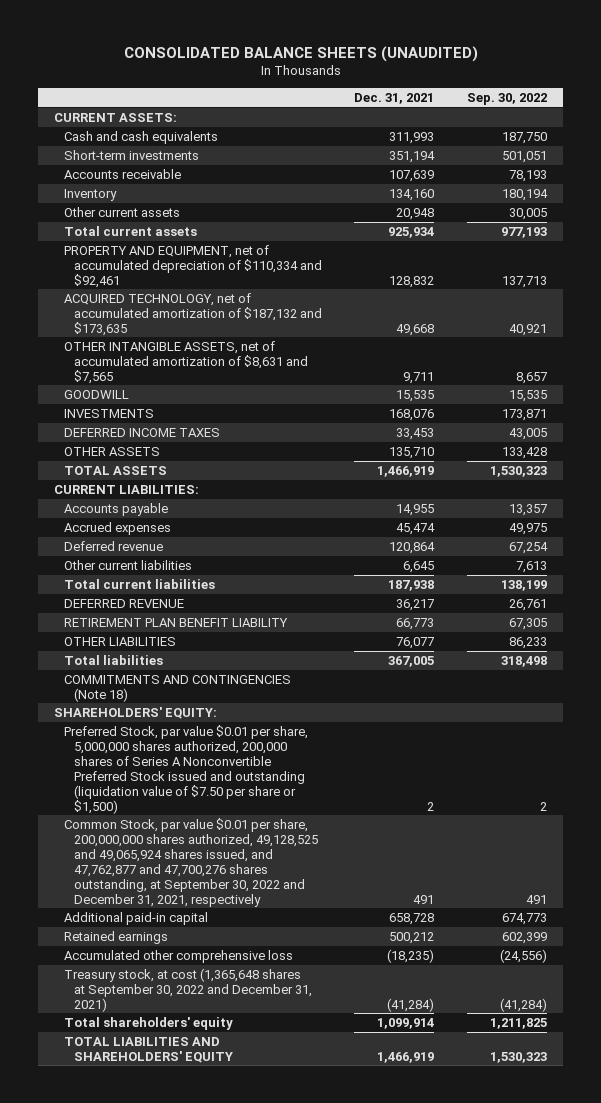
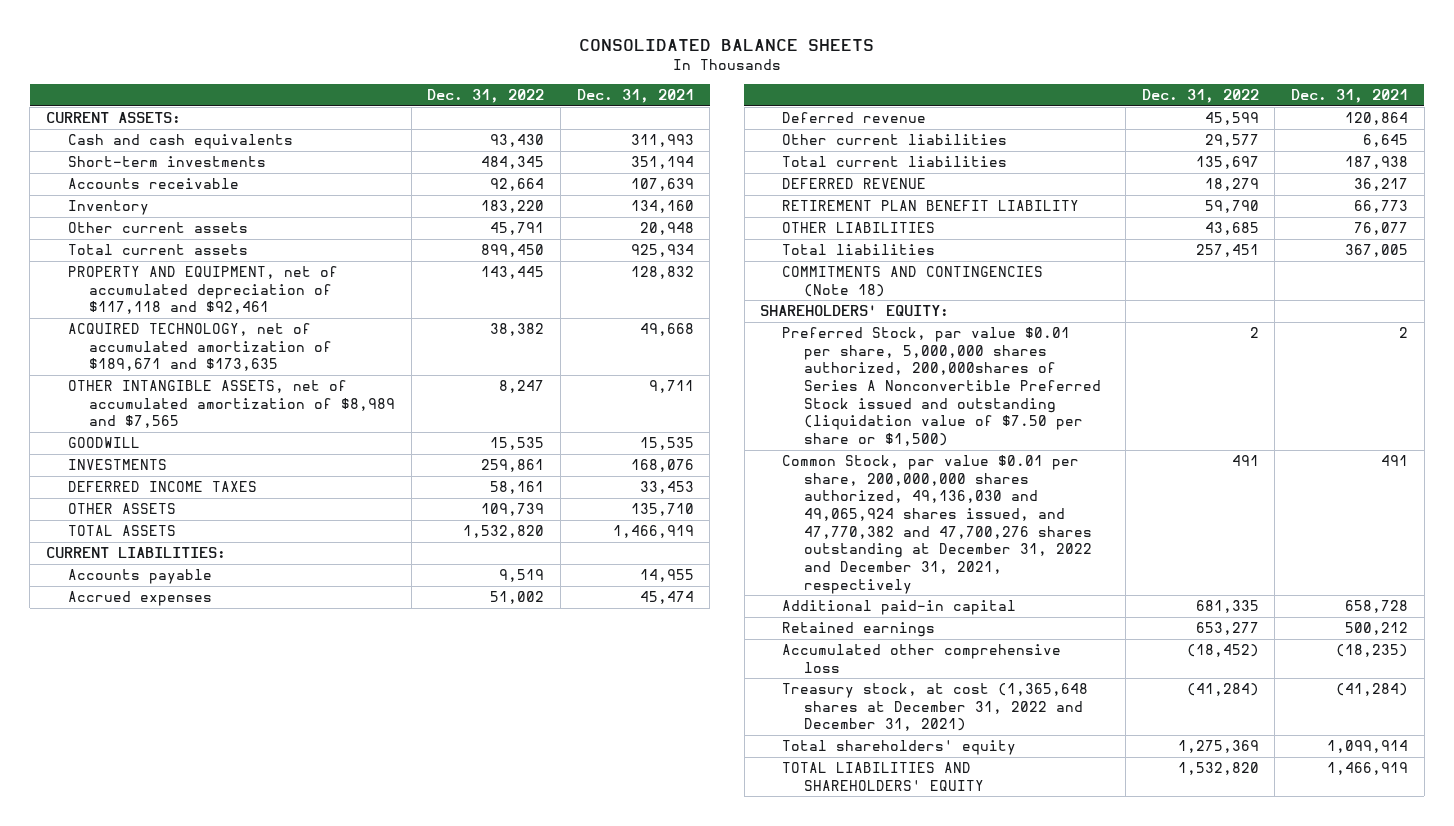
[123,45,478,62] CONSOLIDATED BALANCE SHEETS (UNAUDITED) -> [579,39,875,52] CONSOLIDATED BALANCE SHEETS
[466,93,547,106] Sep. 30, 2022 -> none
none -> [427,89,545,104] Dec. 31, 2022
[63,244,322,288] PROPERTY AND EQUIPMENT, net of accumulated depreciation of $110,334 and $92,461 -> [67,266,338,315] PROPERTY AND EQUIPMENT, net of accumulated depreciation of $117,118 and $92,461
[63,292,322,336] ACQUIRED TECHNOLOGY, net of accumulated amortization of $187,132 and $173,635 -> [67,323,333,372] ACQUIRED TECHNOLOGY, net of accumulated amortization of $189,671 and $173,635
[63,340,308,384] OTHER INTANGIBLE ASSETS, net of accumulated amortization of $8,631 and $7,565 -> [67,380,396,429] OTHER INTANGIBLE ASSETS, net of accumulated amortization of $8,989 and $7,565
[63,724,308,814] Preferred Stock, par value $0.01 per share, 5,000,000 shares authorized, 200,000 shares of Series A Nonconvertible Preferred Stock issued and outstanding (liquidation value of $7.50 per share or $1,500) -> [782,327,1101,447] Preferred Stock, par value $0.01 per share, 5,000,000 shares authorized, 200,000shares of Series A Nonconvertible Preferred Stock issued and outstanding (liquidation value of $7.50 per share or $1,500)
[63,817,318,907] Common Stock, par value $0.01 per share, 200,000,000 shares authorized, 49,128,525 and 49,065,924 shares issued, and 47,762,877 and 47,700,276 shares outstanding, at September 30, 2022 and December 31, 2021, respectively -> [782,455,1092,594] Common Stock, par value $0.01 per share, 200,000,000 shares authorized, 49,136,030 and 49,065,924 shares issued, and 47,770,382 and 47,700,276 shares outstanding at December 31, 2022 and December 31, 2021, respectively
[63,967,312,1012] Treasury stock, at cost (1,365,648 shares at September 30, 2022 and December 31, 2021) -> [782,683,1089,732] Treasury stock, at cost (1,365,648 shares at December 31, 2022 and December 31, 2021)

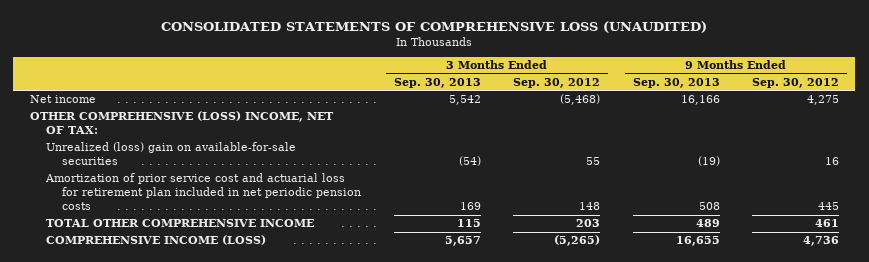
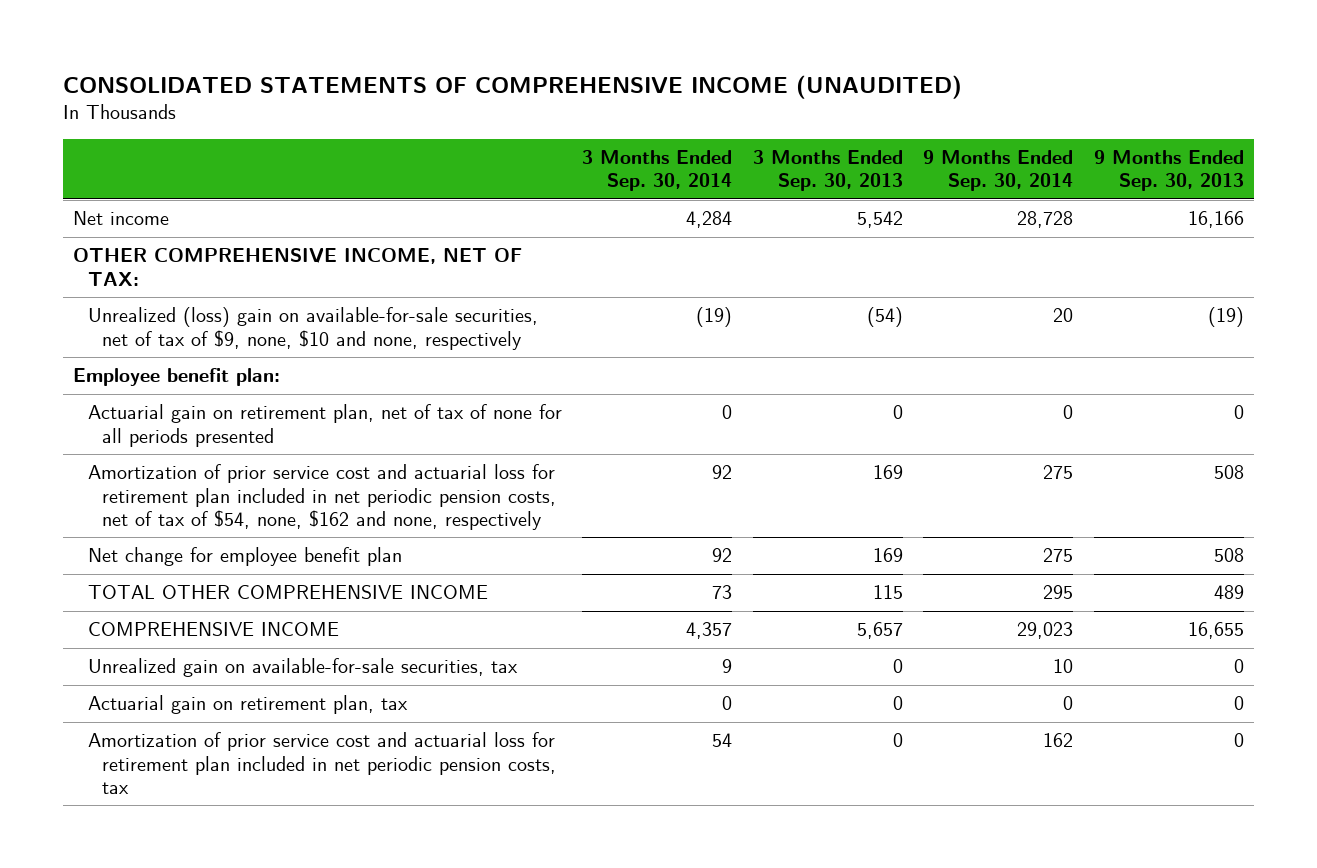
[161,20,708,33] CONSOLIDATED STATEMENTS OF COMPREHENSIVE LOSS (UNAUDITED) -> [62,74,962,99] CONSOLIDATED STATEMENTS OF COMPREHENSIVE INCOME (UNAUDITED)
[513,77,601,88] Sep. 30, 2012 -> none
[752,77,840,88] Sep. 30, 2012 -> none
none -> [582,149,733,192] 3 Months Ended Sep. 30, 2014
none -> [923,149,1074,192] 9 Months Ended Sep. 30, 2014
[29,111,334,135] OTHER COMPREHENSIVE (LOSS) INCOME, NET OF TAX: -> [73,248,523,286] OTHER COMPREHENSIVE INCOME, NET OF TAX:
[45,142,296,166] Unrealized (loss) gain on available-for-sale securities -> [87,307,538,350] Unrealized (loss) gain on available-for-sale securities, net of tax of $9, none, $10 and none, respectively
none -> [73,368,281,387] Employee benefit plan:
none -> [87,404,562,447] Actuarial gain on retirement plan, net of tax of none for all periods presented
none -> [87,464,556,530] Amortization of prior service cost and actuarial loss for retirement plan included in net periodic pension costs, net of tax of $54, none, $162 and none, respectively
[44,173,362,211] Amortization of prior service cost and actuarial loss for retirement plan included in net periodic pension costs -> [87,547,402,567] Net change for employee benefit plan
[45,235,266,246] COMPREHENSIVE INCOME (LOSS) -> [87,622,339,637] COMPREHENSIVE INCOME
none -> [87,658,518,678] Unrealized gain on available-for-sale securities, tax
none -> [87,695,408,715] Actuarial gain on retirement plan, tax
none -> [87,732,556,794] Amortization of prior service cost and actuarial loss for retirement plan included in net periodic pension costs, tax

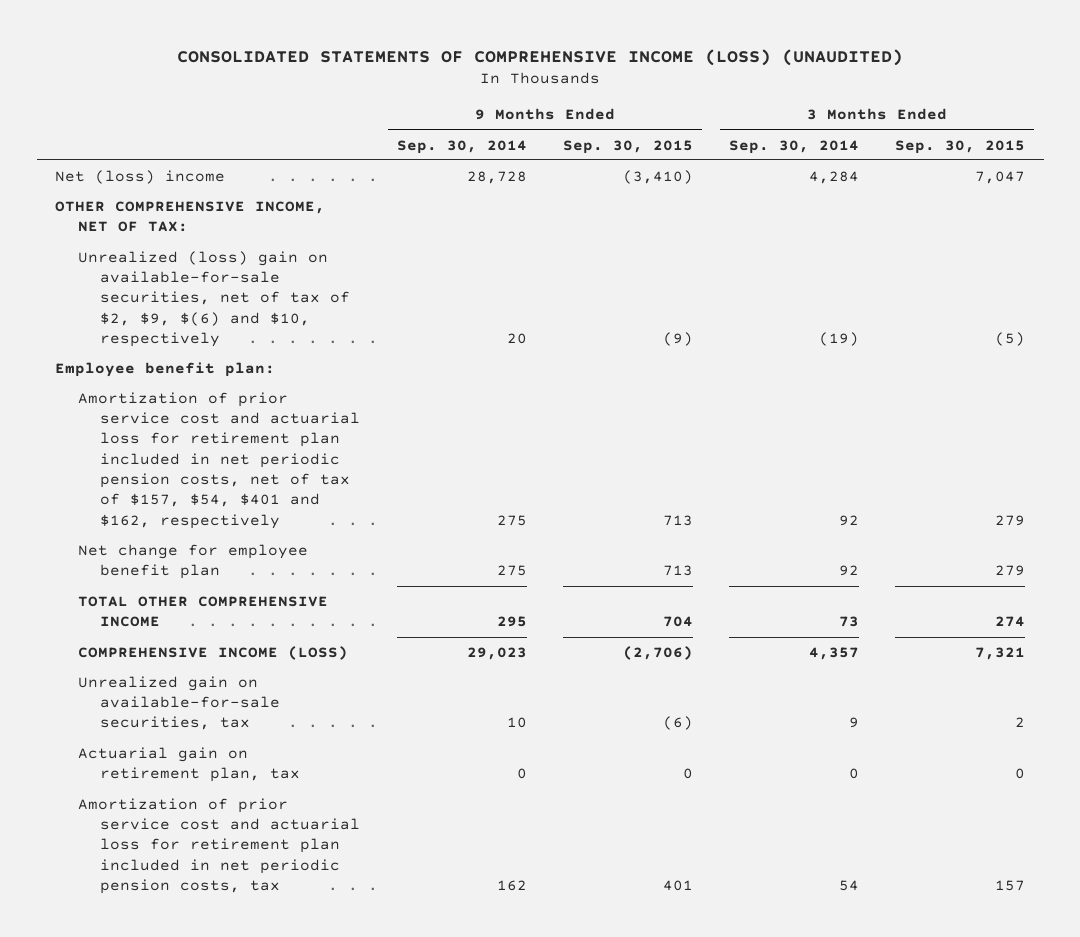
[62,74,962,99] CONSOLIDATED STATEMENTS OF COMPREHENSIVE INCOME (UNAUDITED) -> [177,48,904,66] CONSOLIDATED STATEMENTS OF COMPREHENSIVE INCOME (LOSS) (UNAUDITED)
[752,149,903,192] 3 Months Ended Sep. 30, 2013 -> none
[1094,149,1245,192] 9 Months Ended Sep. 30, 2013 -> none
none -> [562,139,693,154] Sep. 30, 2015
none -> [895,139,1026,154] Sep. 30, 2015
[73,211,170,226] Net income -> [55,169,226,184] Net (loss) income
[87,307,538,350] Unrealized (loss) gain on available-for-sale securities, net of tax of $9, none, $10 and none, respectively -> [77,250,351,348] Unrealized (loss) gain on available-for-sale securities, net of tax of $2, $9, $(6) and $10, respectively
[87,404,562,447] Actuarial gain on retirement plan, net of tax of none for all periods presented -> none
[87,464,556,530] Amortization of prior service cost and actuarial loss for retirement plan included in net periodic pension costs, net of tax of $54, none, $162 and none, respectively -> [77,391,361,529] Amortization of prior service cost and actuarial loss for retirement plan included in net periodic pension costs, net of tax of $157, $54, $401 and $162, respectively
[87,622,339,637] COMPREHENSIVE INCOME -> [77,645,348,660] COMPREHENSIVE INCOME (LOSS)

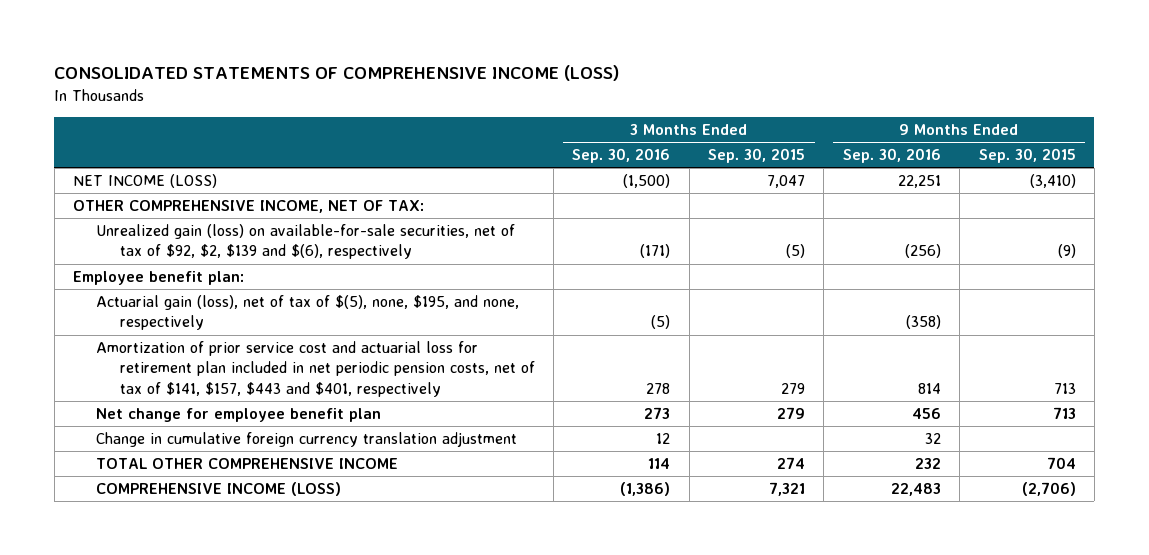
[177,48,904,66] CONSOLIDATED STATEMENTS OF COMPREHENSIVE INCOME (LOSS) (UNAUDITED) -> [54,65,620,82] CONSOLIDATED STATEMENTS OF COMPREHENSIVE INCOME (LOSS)
[396,139,527,154] Sep. 30, 2014 -> none
[729,139,860,154] Sep. 30, 2014 -> none
none -> [572,148,671,164] Sep. 30, 2016
none -> [842,148,941,164] Sep. 30, 2016
[55,169,226,184] Net (loss) income -> [73,174,218,189] NET INCOME (LOSS)
[77,250,351,348] Unrealized (loss) gain on available-for-sale securities, net of tax of $2, $9, $(6) and $10, respectively -> [96,224,516,260] Unrealized gain (loss) on available-for-sale securities, net of tax of $92, $2, $139 and $(6), respectively
none -> [96,295,520,331] Actuarial gain (loss), net of tax of $(5), none, $195, and none, respectively
[77,391,361,529] Amortization of prior service cost and actuarial loss for retirement plan included in net periodic pension costs, net of tax of $157, $54, $401 and $162, respectively -> [96,341,535,397] Amortization of prior service cost and actuarial loss for retirement plan included in net periodic pension costs, net of tax of $141, $157, $443 and $401, respectively
none -> [96,432,518,448] Change in cumulative foreign currency translation adjustment
[77,675,281,731] Unrealized gain on available-for-sale securities, tax -> none
[77,746,301,783] Actuarial gain on retirement plan, tax -> none
[77,797,361,895] Amortization of prior service cost and actuarial loss for retirement plan included in net periodic pension costs, tax -> none

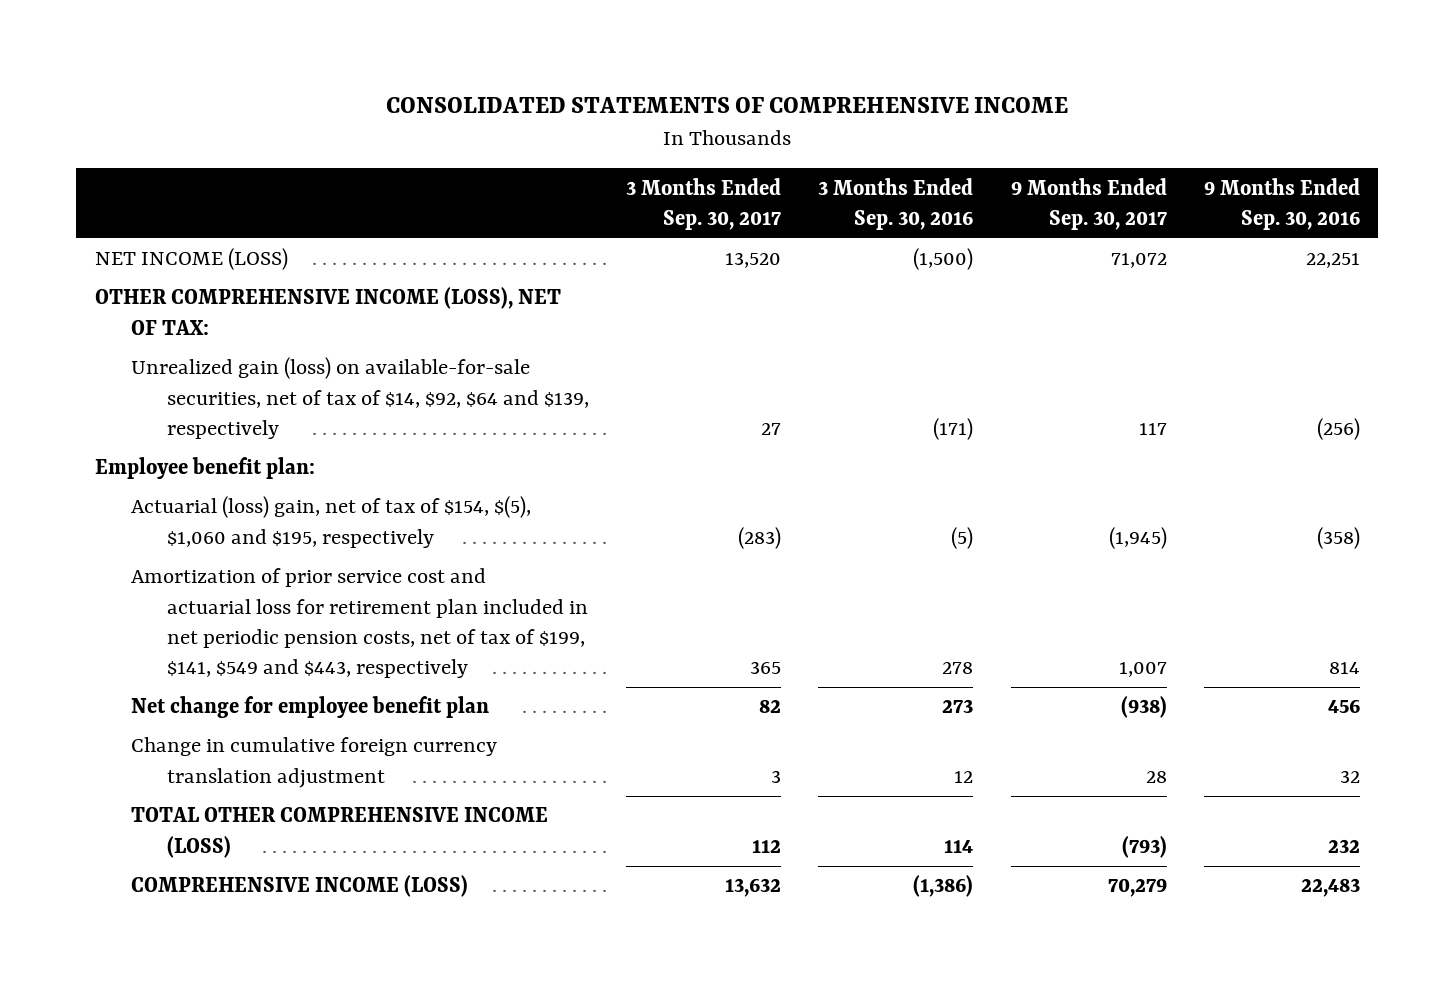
[54,65,620,82] CONSOLIDATED STATEMENTS OF COMPREHENSIVE INCOME (LOSS) -> [386,96,1069,113] CONSOLIDATED STATEMENTS OF COMPREHENSIVE INCOME
[708,148,806,164] Sep. 30, 2015 -> none
[978,148,1076,164] Sep. 30, 2015 -> none
none -> [625,177,781,230] 3 Months Ended Sep. 30, 2017
none -> [1010,177,1167,230] 9 Months Ended Sep. 30, 2017
[73,200,425,214] OTHER COMPREHENSIVE INCOME, NET OF TAX: -> [95,287,562,335] OTHER COMPREHENSIVE INCOME (LOSS), NET OF TAX:
[96,224,516,260] Unrealized gain (loss) on available-for-sale securities, net of tax of $92, $2, $139 and $(6), respectively -> [130,357,589,439] Unrealized gain (loss) on available-for-sale securities, net of tax of $14, $92, $64 and $139, respectively
[96,295,520,331] Actuarial gain (loss), net of tax of $(5), none, $195, and none, respectively -> [130,496,531,548] Actuarial (loss) gain, net of tax of $154, $(5), $1,060 and $195, respectively
[96,341,535,397] Amortization of prior service cost and actuarial loss for retirement plan included in net periodic pension costs, net of tax of $141, $157, $443 and $401, respectively -> [130,568,588,679] Amortization of prior service cost and actuarial loss for retirement plan included in net periodic pension costs, net of tax of $199, $141, $549 and $443, respectively
[96,458,399,470] TOTAL OTHER COMPREHENSIVE INCOME -> [130,807,548,858] TOTAL OTHER COMPREHENSIVE INCOME (LOSS)

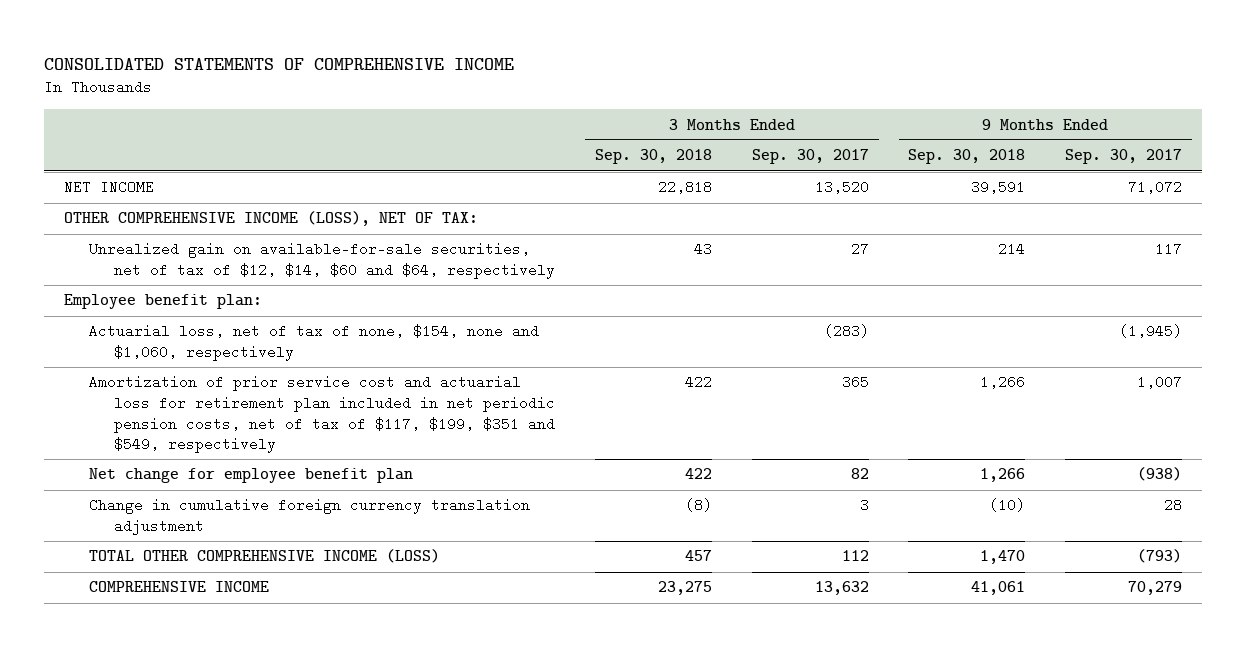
[818,177,974,230] 3 Months Ended Sep. 30, 2016 -> none
[1203,177,1360,230] 9 Months Ended Sep. 30, 2016 -> none
none -> [594,149,712,165] Sep. 30, 2018
none -> [908,149,1026,165] Sep. 30, 2018
[95,248,289,271] NET INCOME (LOSS) -> [63,180,154,195] NET INCOME
[130,357,589,439] Unrealized gain (loss) on available-for-sale securities, net of tax of $14, $92, $64 and $139, respectively -> [89,242,556,280] Unrealized gain on available-for-sale securities, net of tax of $12, $14, $60 and $64, respectively
[130,496,531,548] Actuarial (loss) gain, net of tax of $154, $(5), $1,060 and $195, respectively -> [89,324,540,362] Actuarial loss, net of tax of none, $154, none and $1,060, respectively
[130,568,588,679] Amortization of prior service cost and actuarial loss for retirement plan included in net periodic pension costs, net of tax of $199, $141, $549 and $443, respectively -> [89,375,556,454] Amortization of prior service cost and actuarial loss for retirement plan included in net periodic pension costs, net of tax of $117, $199, $351 and $549, respectively
[130,875,468,898] COMPREHENSIVE INCOME (LOSS) -> [89,581,270,593] COMPREHENSIVE INCOME

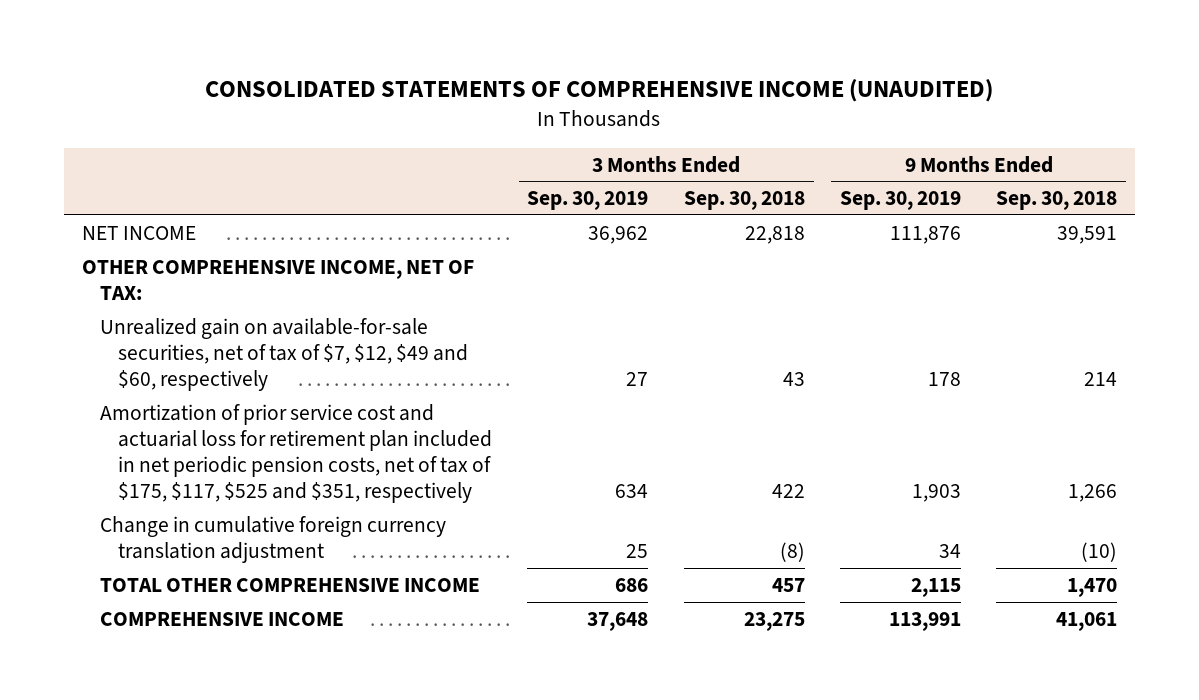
[44,57,515,70] CONSOLIDATED STATEMENTS OF COMPREHENSIVE INCOME -> [205,79,994,103] CONSOLIDATED STATEMENTS OF COMPREHENSIVE INCOME (UNAUDITED)
[751,149,869,165] Sep. 30, 2017 -> none
[1065,149,1183,165] Sep. 30, 2017 -> none
none -> [527,191,649,211] Sep. 30, 2019
none -> [840,191,962,211] Sep. 30, 2019
[63,294,262,310] Employee benefit plan: -> none
[89,324,540,362] Actuarial loss, net of tax of none, $154, none and $1,060, respectively -> none
[89,468,414,484] Net change for employee benefit plan -> none
[63,211,478,227] OTHER COMPREHENSIVE INCOME (LOSS), NET OF TAX: -> [81,259,474,301] OTHER COMPREHENSIVE INCOME, NET OF TAX:
[89,242,556,280] Unrealized gain on available-for-sale securities, net of tax of $12, $14, $60 and $64, respectively -> [99,317,469,392] Unrealized gain on available-for-sale securities, net of tax of $7, $12, $49 and $60, respectively
[89,375,556,454] Amortization of prior service cost and actuarial loss for retirement plan included in net periodic pension costs, net of tax of $117, $199, $351 and $549, respectively -> [99,403,493,504] Amortization of prior service cost and actuarial loss for retirement plan included in net periodic pension costs, net of tax of $175, $117, $525 and $351, respectively
[89,549,441,564] TOTAL OTHER COMPREHENSIVE INCOME (LOSS) -> [99,577,480,592] TOTAL OTHER COMPREHENSIVE INCOME

